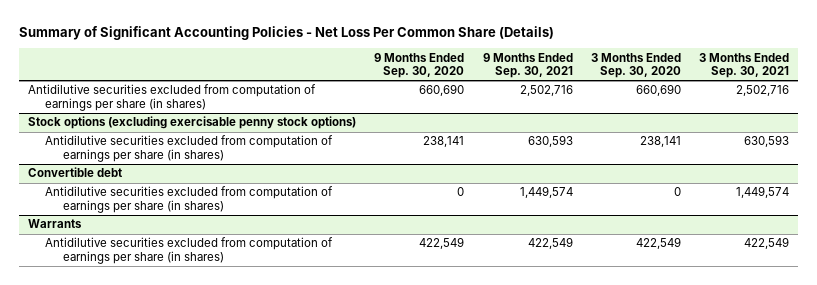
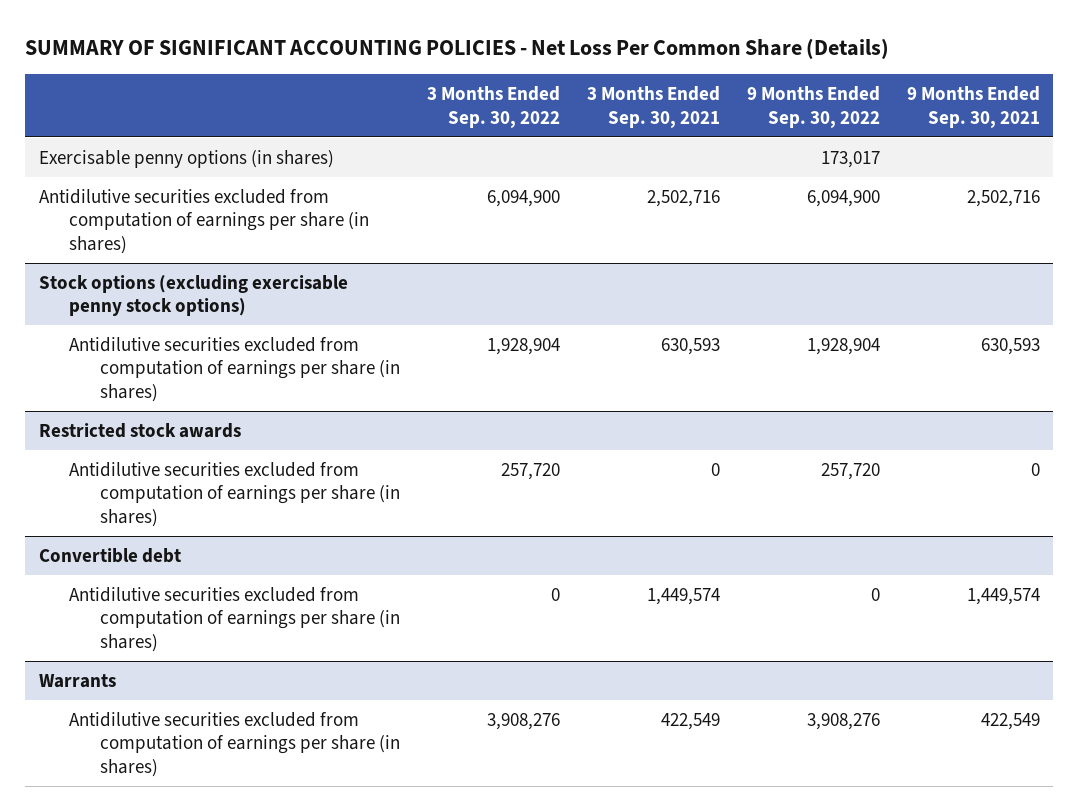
[19,25,555,40] Summary of Significant Accounting Policies - Net Loss Per Common Share (Details) -> [25,38,890,60] SUMMARY OF SIGNIFICANT ACCOUNTING POLICIES - Net Loss Per Common Share (Details)
[374,52,465,78] 9 Months Ended Sep. 30, 2020 -> none
[590,52,681,78] 3 Months Ended Sep. 30, 2020 -> none
none -> [426,86,560,128] 3 Months Ended Sep. 30, 2022
none -> [746,86,880,128] 9 Months Ended Sep. 30, 2022
none -> [38,149,334,168] Exercisable penny options (in shares)
none -> [38,422,241,438] Restricted stock awards
none -> [69,461,400,528] Antidilutive securities excluded from computation of earnings per share (in shares)

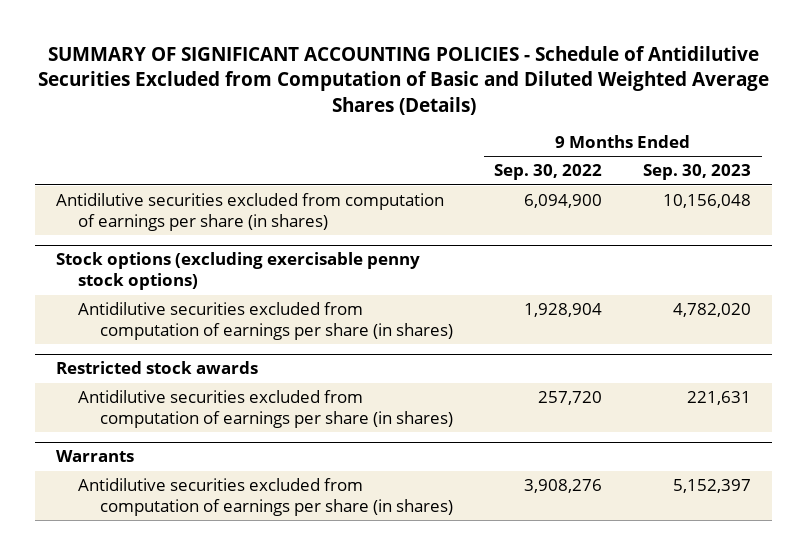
[25,38,890,60] SUMMARY OF SIGNIFICANT ACCOUNTING POLICIES - Net Loss Per Common Share (Details) -> [37,45,769,115] SUMMARY OF SIGNIFICANT ACCOUNTING POLICIES - Schedule of Antidilutive Securities Excluded from Computation of Basic and Diluted Weighted Average Shares (Details)
[426,86,560,128] 3 Months Ended Sep. 30, 2022 -> none
[586,86,720,128] 3 Months Ended Sep. 30, 2021 -> none
[906,86,1040,128] 9 Months Ended Sep. 30, 2021 -> none
none -> [643,164,752,181] Sep. 30, 2023
[38,149,334,168] Exercisable penny options (in shares) -> none
[38,547,181,563] Convertible debt -> none
[69,586,400,653] Antidilutive securities excluded from computation of earnings per share (in shares) -> none

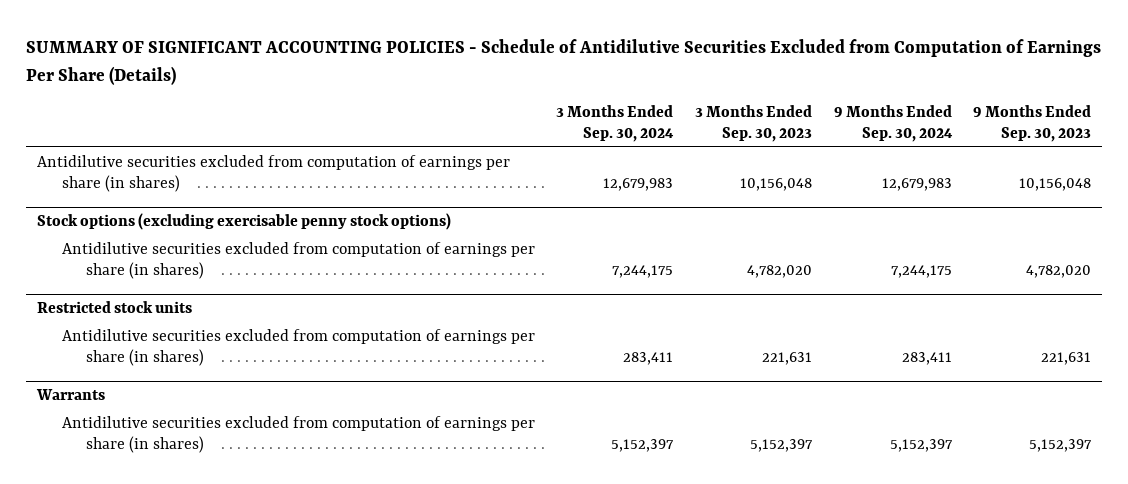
[37,45,769,115] SUMMARY OF SIGNIFICANT ACCOUNTING POLICIES - Schedule of Antidilutive Securities Excluded from Computation of Basic and Diluted Weighted Average Shares (Details) -> [26,39,1102,85] SUMMARY OF SIGNIFICANT ACCOUNTING POLICIES - Schedule of Antidilutive Securities Excluded from Computation of Earnings Per Share (Details)
[494,164,603,181] Sep. 30, 2022 -> none
none -> [556,104,675,142] 3 Months Ended Sep. 30, 2024
none -> [694,104,812,142] 3 Months Ended Sep. 30, 2023
none -> [833,104,953,142] 9 Months Ended Sep. 30, 2024
[56,361,259,375] Restricted stock awards -> [37,301,193,314] Restricted stock units

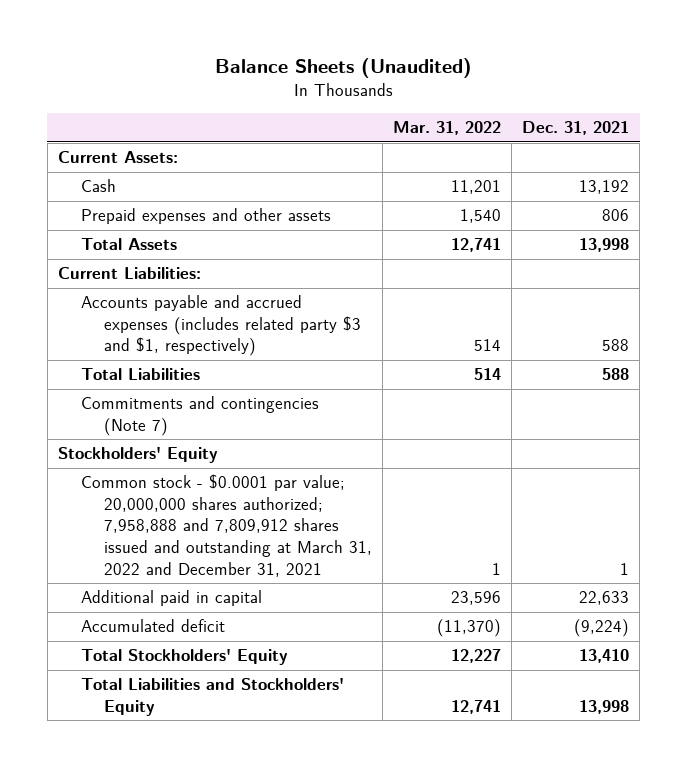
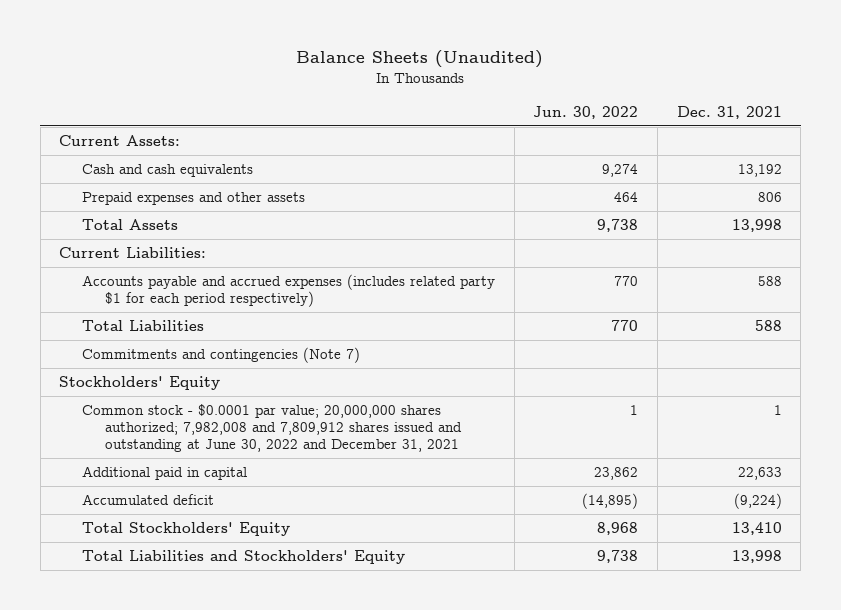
[393,121,502,136] Mar. 31, 2022 -> none
none -> [533,105,639,119] Jun. 30, 2022
[80,179,116,193] Cash -> [82,164,254,178] Cash and cash equivalents
[80,295,362,357] Accounts payable and accrued expenses (includes related party $3 and $1, respectively) -> [82,274,496,308] Accounts payable and accrued expenses (includes related party $1 for each period respectively)
[80,474,373,577] Common stock - $0.0001 par value; 20,000,000 shares authorized; 7,958,888 and 7,809,912 shares issued and outstanding at March 31, 2022 and December 31, 2021 -> [82,404,463,453] Common stock - $0.0001 par value; 20,000,000 shares authorized; 7,982,008 and 7,809,912 shares issued and outstanding at June 30, 2022 and December 31, 2021

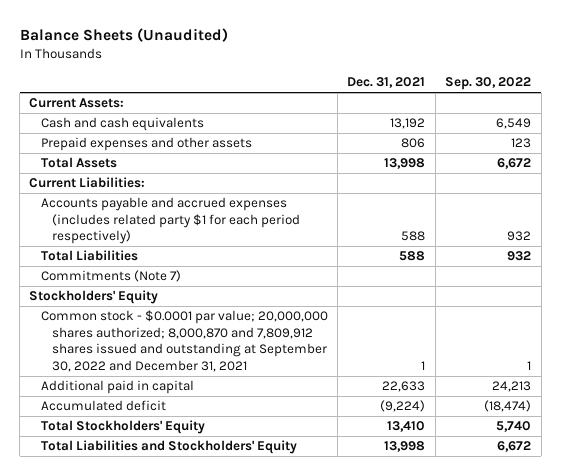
[533,105,639,119] Jun. 30, 2022 -> none
none -> [445,77,532,91] Sep. 30, 2022
[82,347,361,364] Commitments and contingencies (Note 7) -> [40,270,181,283] Commitments (Note 7)
[82,404,463,453] Common stock - $0.0001 par value; 20,000,000 shares authorized; 7,982,008 and 7,809,912 shares issued and outstanding at June 30, 2022 and December 31, 2021 -> [40,310,328,372] Common stock - $0.0001 par value; 20,000,000 shares authorized; 8,000,870 and 7,809,912 shares issued and outstanding at September 30, 2022 and December 31, 2021

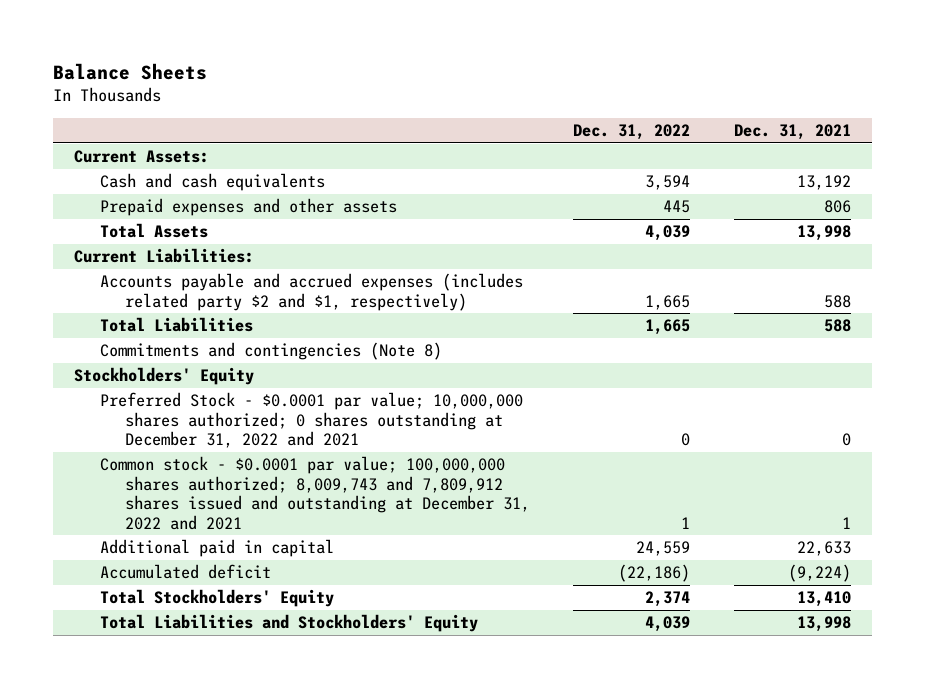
[19,28,228,43] Balance Sheets (Unaudited) -> [52,62,207,80] Balance Sheets
[445,77,532,91] Sep. 30, 2022 -> none
none -> [573,123,691,140] Dec. 31, 2022
[40,197,300,245] Accounts payable and accrued expenses (includes related party $1 for each period respectively) -> [99,273,523,311] Accounts payable and accrued expenses (includes related party $2 and $1, respectively)
[40,270,181,283] Commitments (Note 7) -> [99,342,442,361] Commitments and contingencies (Note 8)
none -> [99,392,523,449] Preferred Stock - $0.0001 par value; 10,000,000 shares authorized; 0 shares outstanding at December 31, 2022 and 2021
[40,310,328,372] Common stock - $0.0001 par value; 20,000,000 shares authorized; 8,000,870 and 7,809,912 shares issued and outstanding at September 30, 2022 and December 31, 2021 -> [99,456,530,530] Common stock - $0.0001 par value; 100,000,000 shares authorized; 8,009,743 and 7,809,912 shares issued and outstanding at December 31, 2022 and 2021

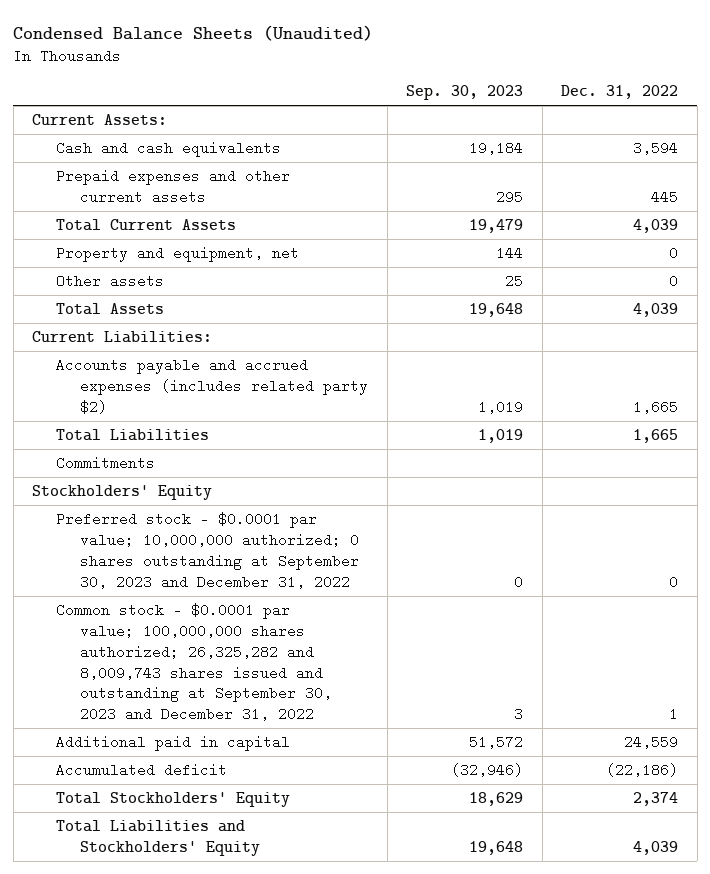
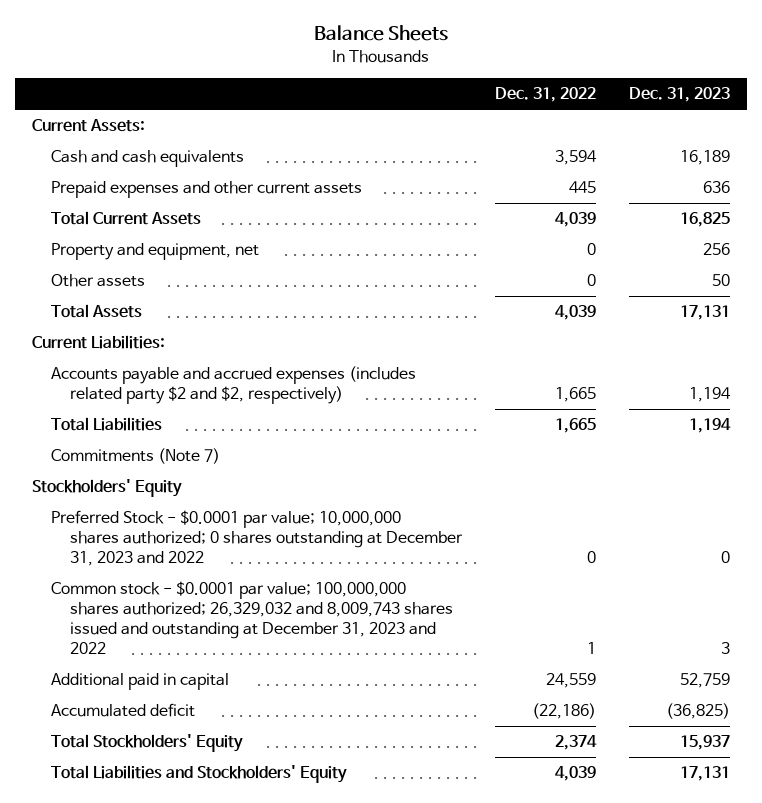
[13,24,374,41] Condensed Balance Sheets (Unaudited) -> [313,25,448,42] Balance Sheets
[406,84,524,100] Sep. 30, 2023 -> none
none -> [629,87,731,103] Dec. 31, 2023
[56,358,369,414] Accounts payable and accrued expenses (includes related party $2) -> [50,366,416,405] Accounts payable and accrued expenses (includes related party $2 and $2, respectively)
[56,456,156,471] Commitments -> [50,448,220,465] Commitments (Note 7)
[56,512,360,589] Preferred stock - $0.0001 par value; 10,000,000 authorized; 0 shares outstanding at September 30, 2023 and December 31, 2022 -> [50,510,463,567] Preferred Stock - $0.0001 par value; 10,000,000 shares authorized; 0 shares outstanding at December 31, 2023 and 2022
[56,603,333,722] Common stock - $0.0001 par value; 100,000,000 shares authorized; 26,325,282 and 8,009,743 shares issued and outstanding at September 30, 2023 and December 31, 2022 -> [50,581,453,655] Common stock - $0.0001 par value; 100,000,000 shares authorized; 26,329,032 and 8,009,743 shares issued and outstanding at December 31, 2023 and 2022

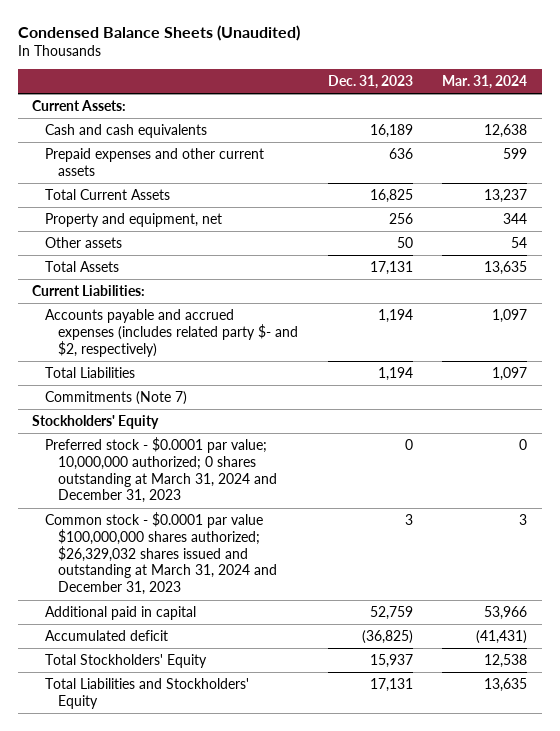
[313,25,448,42] Balance Sheets -> [17,25,300,42] Condensed Balance Sheets (Unaudited)
[495,87,597,103] Dec. 31, 2022 -> none
none -> [442,75,528,90] Mar. 31, 2024
[50,366,416,405] Accounts payable and accrued expenses (includes related party $2 and $2, respectively) -> [45,308,299,357] Accounts payable and accrued expenses (includes related party $- and $2, respectively)
[50,510,463,567] Preferred Stock - $0.0001 par value; 10,000,000 shares authorized; 0 shares outstanding at December 31, 2023 and 2022 -> [45,436,278,504] Preferred stock - $0.0001 par value; 10,000,000 authorized; 0 shares outstanding at March 31, 2024 and December 31, 2023
[50,581,453,655] Common stock - $0.0001 par value; 100,000,000 shares authorized; 26,329,032 and 8,009,743 shares issued and outstanding at December 31, 2023 and 2022 -> [45,511,278,596] Common stock - $0.0001 par value $100,000,000 shares authorized; $26,329,032 shares issued and outstanding at March 31, 2024 and December 31, 2023

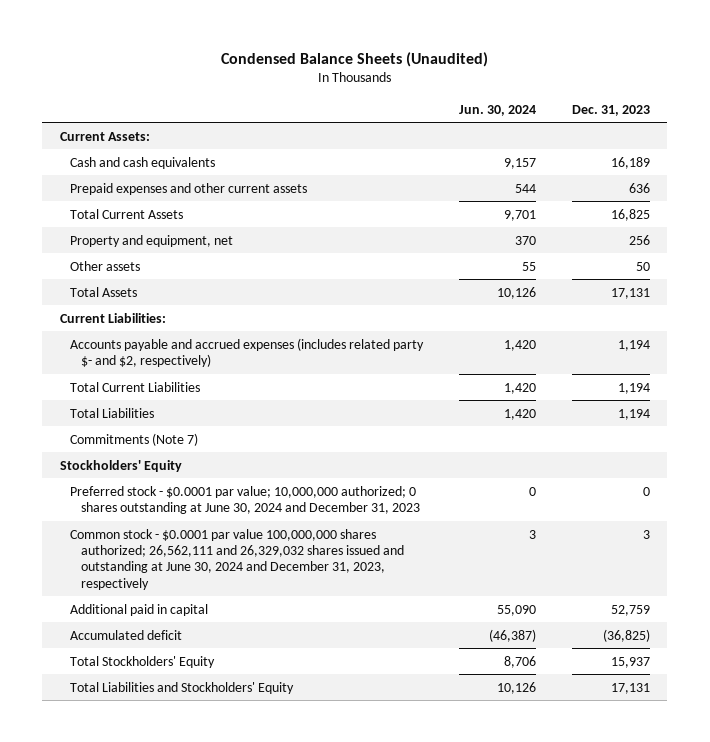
[442,75,528,90] Mar. 31, 2024 -> none
none -> [459,104,537,116] Jun. 30, 2024
none -> [70,381,201,392] Total Current Liabilities
[45,436,278,504] Preferred stock - $0.0001 par value; 10,000,000 authorized; 0 shares outstanding at March 31, 2024 and December 31, 2023 -> [70,485,420,514] Preferred stock - $0.0001 par value; 10,000,000 authorized; 0 shares outstanding at June 30, 2024 and December 31, 2023
[45,511,278,596] Common stock - $0.0001 par value $100,000,000 shares authorized; $26,329,032 shares issued and outstanding at March 31, 2024 and December 31, 2023 -> [70,528,404,590] Common stock - $0.0001 par value 100,000,000 shares authorized; 26,562,111 and 26,329,032 shares issued and outstanding at June 30, 2024 and December 31, 2023, respectively

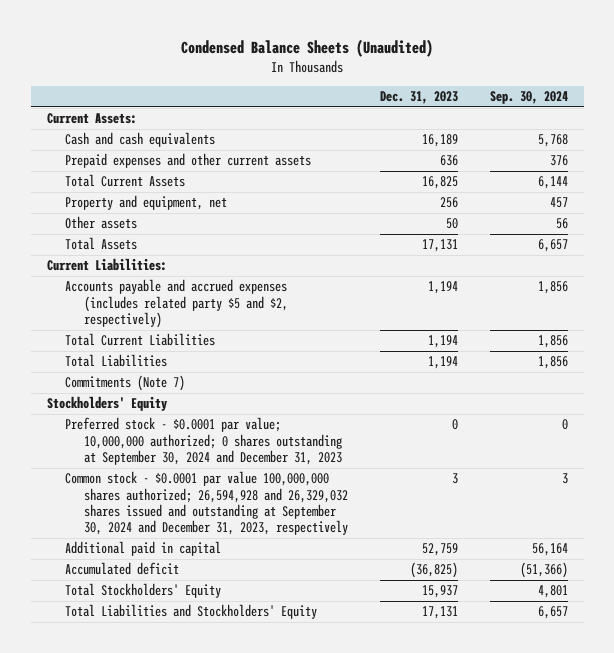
[459,104,537,116] Jun. 30, 2024 -> none
none -> [489,91,568,105] Sep. 30, 2024
[70,337,425,367] Accounts payable and accrued expenses (includes related party $- and $2, respectively) -> [65,279,288,328] Accounts payable and accrued expenses (includes related party $5 and $2, respectively)
[70,485,420,514] Preferred stock - $0.0001 par value; 10,000,000 authorized; 0 shares outstanding at June 30, 2024 and December 31, 2023 -> [65,417,342,465] Preferred stock - $0.0001 par value; 10,000,000 authorized; 0 shares outstanding at September 30, 2024 and December 31, 2023
[70,528,404,590] Common stock - $0.0001 par value 100,000,000 shares authorized; 26,562,111 and 26,329,032 shares issued and outstanding at June 30, 2024 and December 31, 2023, respectively -> [65,471,348,536] Common stock - $0.0001 par value 100,000,000 shares authorized; 26,594,928 and 26,329,032 shares issued and outstanding at September 30, 2024 and December 31, 2023, respectively

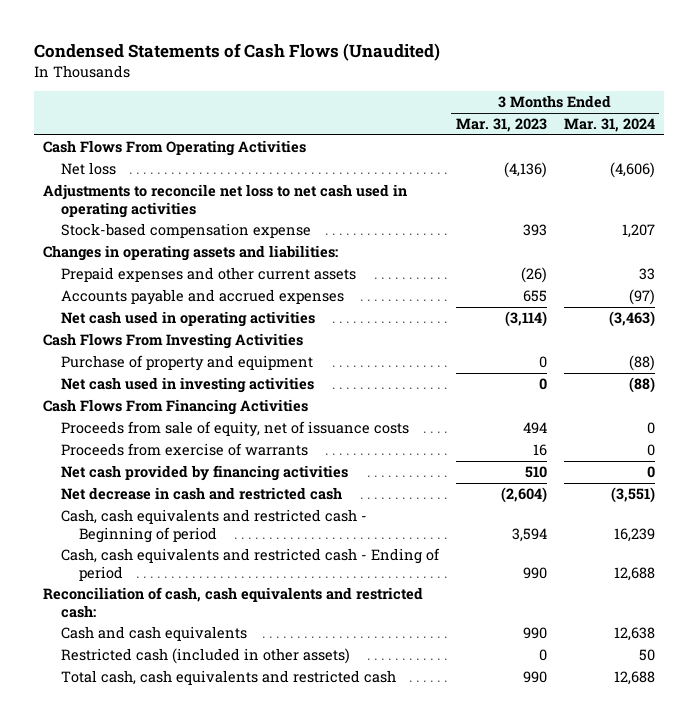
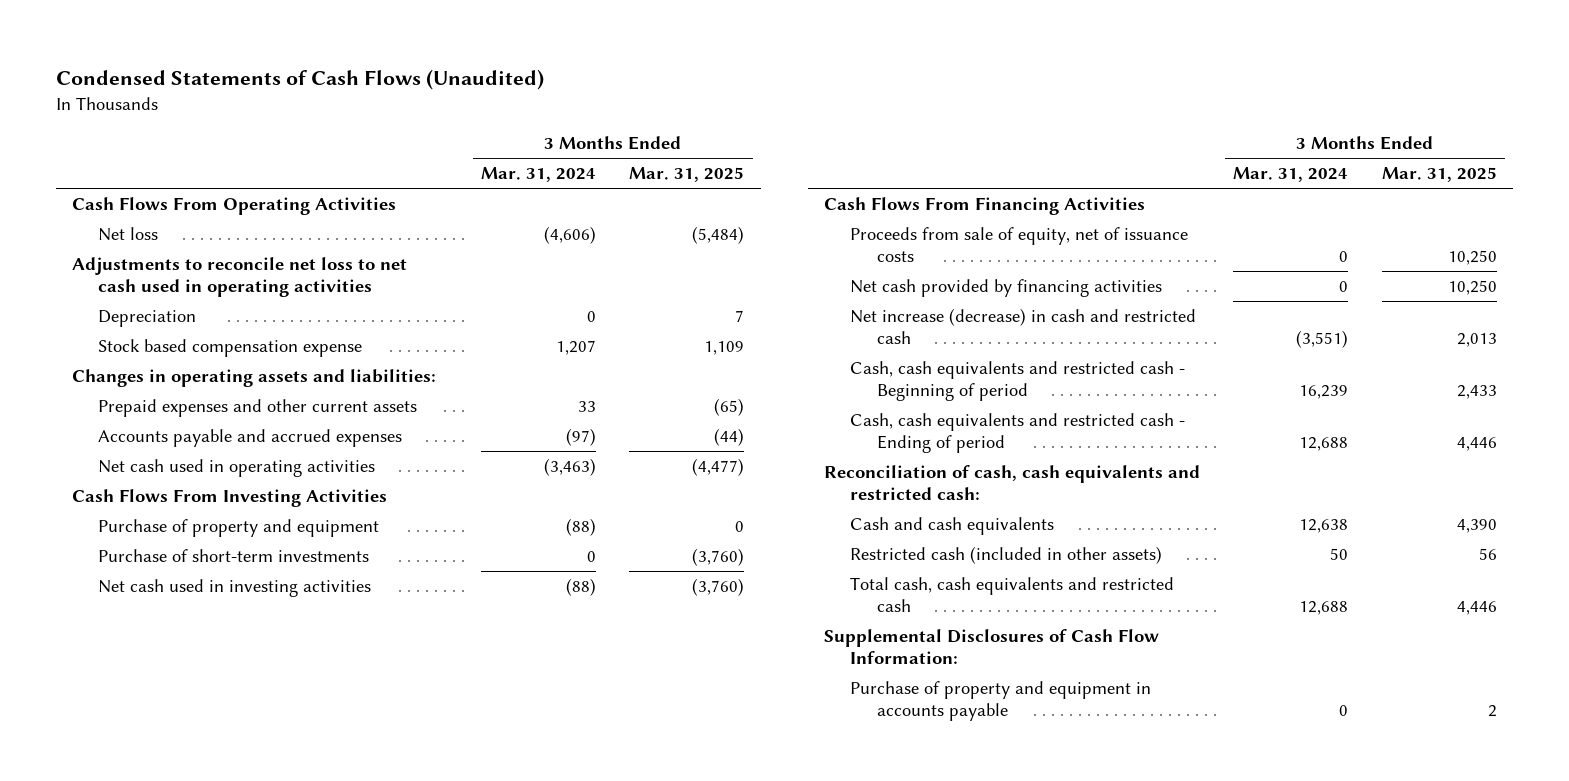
[455,118,547,133] Mar. 31, 2023 -> none
none -> [629,167,745,183] Mar. 31, 2025
none -> [98,309,197,327] Depreciation
[60,223,311,239] Stock-based compensation expense -> [98,338,363,357] Stock based compensation expense
none -> [98,548,370,562] Purchase of short-term investments
[60,443,308,457] Proceeds from exercise of warrants -> none
[60,487,342,501] Net decrease in cash and restricted cash -> [850,307,1197,345] Net increase (decrease) in cash and restricted cash
none -> [824,628,1160,665] Supplemental Disclosures of Cash Flow Information:
none -> [850,680,1152,722] Purchase of property and equipment in accounts payable

